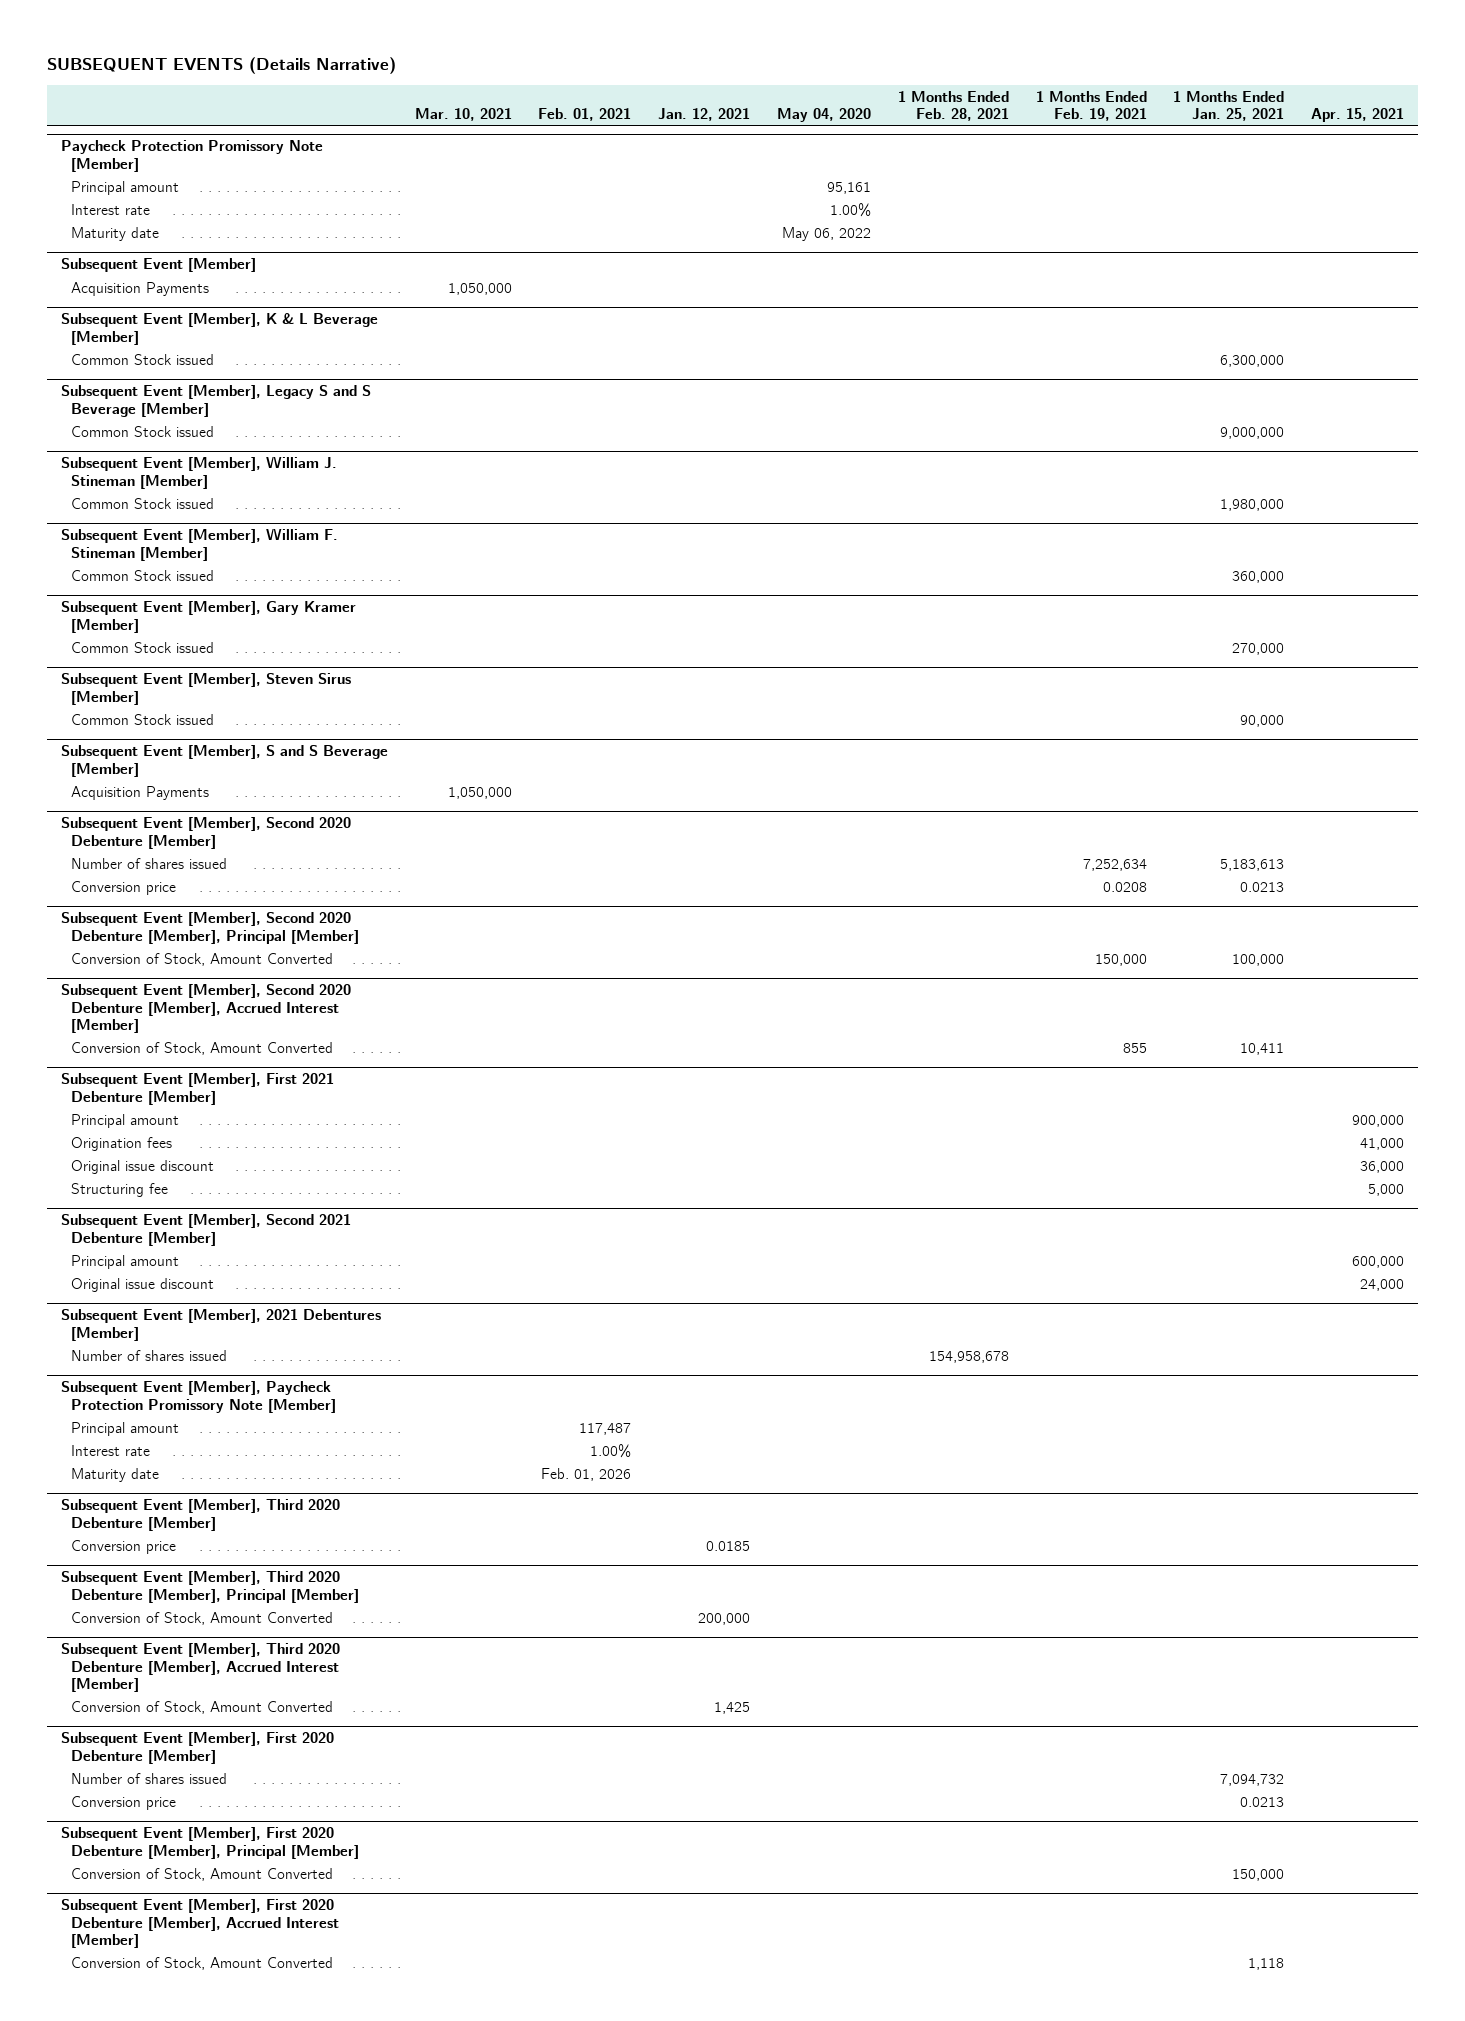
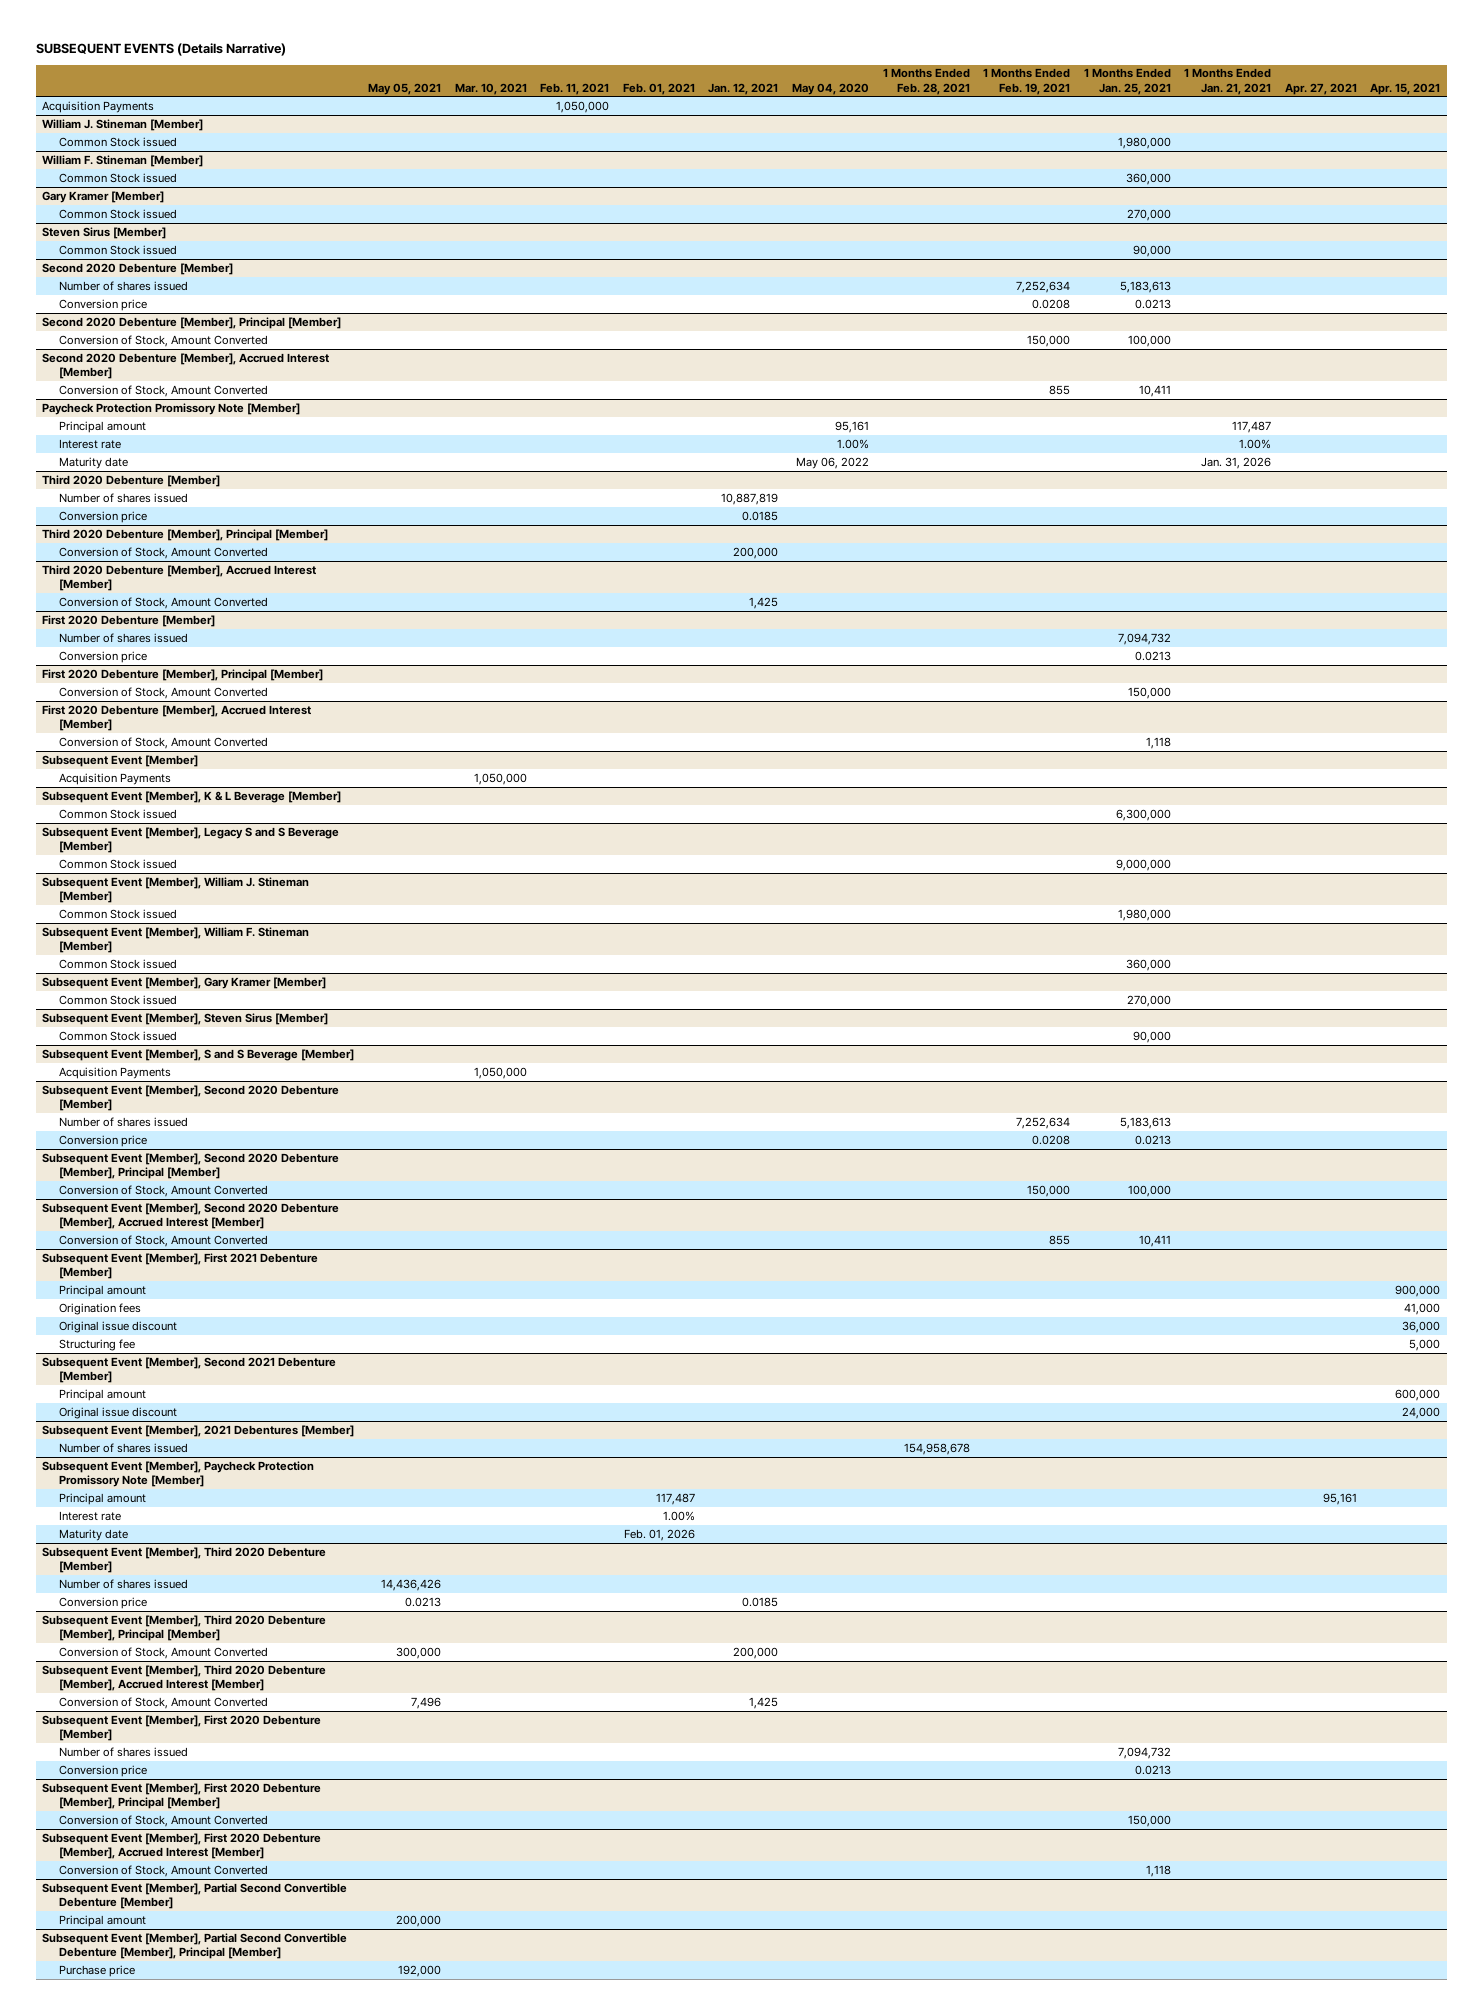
none -> [367,82,441,95] May 05, 2021
none -> [540,82,610,95] Feb. 11, 2021
none -> [1184,68,1272,95] 1 Months Ended Jan. 21, 2021
none -> [1284,82,1357,95] Apr. 27, 2021
none -> [42,100,155,113] Acquisition Payments
none -> [42,118,204,131] William J. Stineman [Member]
none -> [59,136,178,147] Common Stock issued
none -> [42,154,204,167] William F. Stineman [Member]
none -> [59,172,178,183] Common Stock issued
none -> [42,190,165,203] Gary Kramer [Member]
none -> [59,208,178,219] Common Stock issued
none -> [42,226,167,239] Steven Sirus [Member]
none -> [59,244,178,255] Common Stock issued
none -> [42,262,234,275] Second 2020 Debenture [Member]
none -> [59,280,189,291] Number of shares issued
none -> [59,298,148,311] Conversion price
none -> [42,316,342,329] Second 2020 Debenture [Member], Principal [Member]
none -> [59,334,269,347] Conversion of Stock, Amount Converted
none -> [42,352,330,380] Second 2020 Debenture [Member], Accrued Interest [Member]
none -> [59,384,269,397] Conversion of Stock, Amount Converted
none -> [42,474,221,487] Third 2020 Debenture [Member]
none -> [59,492,189,503] Number of shares issued
none -> [59,510,148,523] Conversion price
none -> [42,528,329,541] Third 2020 Debenture [Member], Principal [Member]
none -> [59,546,269,559] Conversion of Stock, Amount Converted
none -> [42,564,317,592] Third 2020 Debenture [Member], Accrued Interest [Member]
none -> [59,596,269,609] Conversion of Stock, Amount Converted
none -> [42,614,216,627] First 2020 Debenture [Member]
none -> [59,632,189,643] Number of shares issued
none -> [59,650,148,663] Conversion price
none -> [42,668,324,681] First 2020 Debenture [Member], Principal [Member]
none -> [59,686,269,699] Conversion of Stock, Amount Converted
none -> [42,704,312,732] First 2020 Debenture [Member], Accrued Interest [Member]
none -> [59,736,269,749] Conversion of Stock, Amount Converted
none -> [59,1578,189,1589] Number of shares issued
none -> [42,1882,348,1910] Subsequent Event [Member], Partial Second Convertible Debenture [Member]
none -> [59,1914,147,1927] Principal amount
none -> [42,1932,348,1960] Subsequent Event [Member], Partial Second Convertible Debenture [Member], Principal [Member]
none -> [59,1964,136,1977] Purchase price

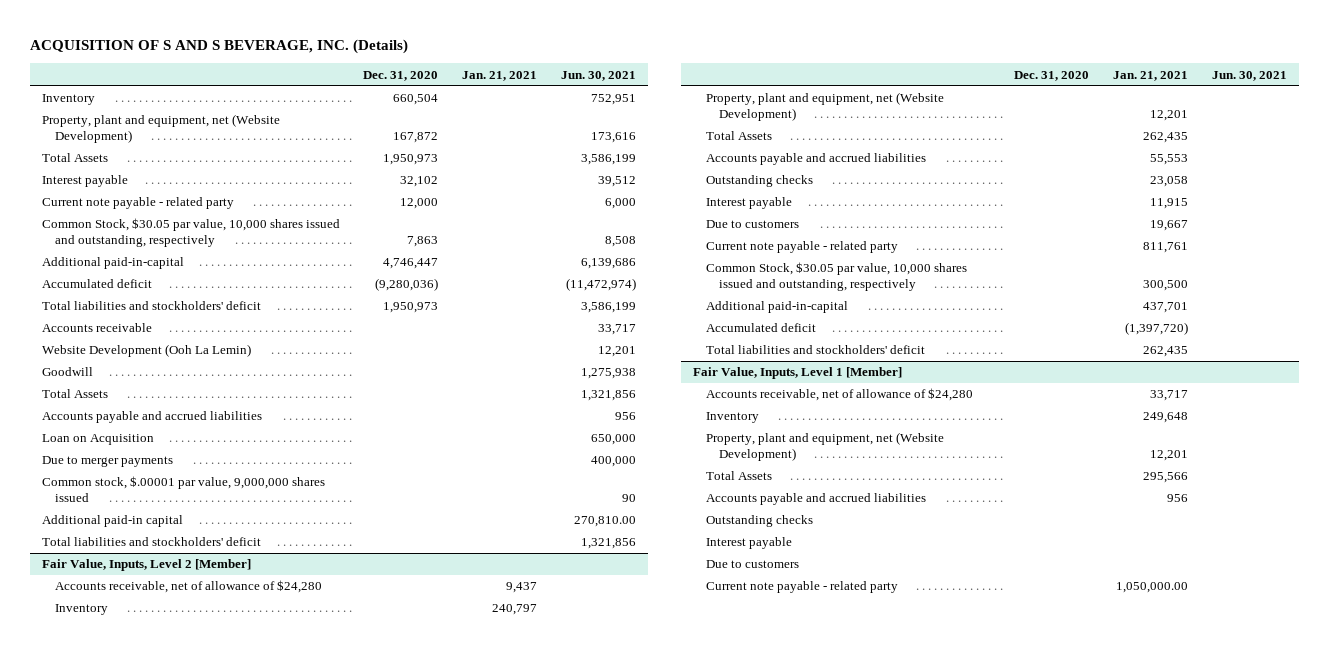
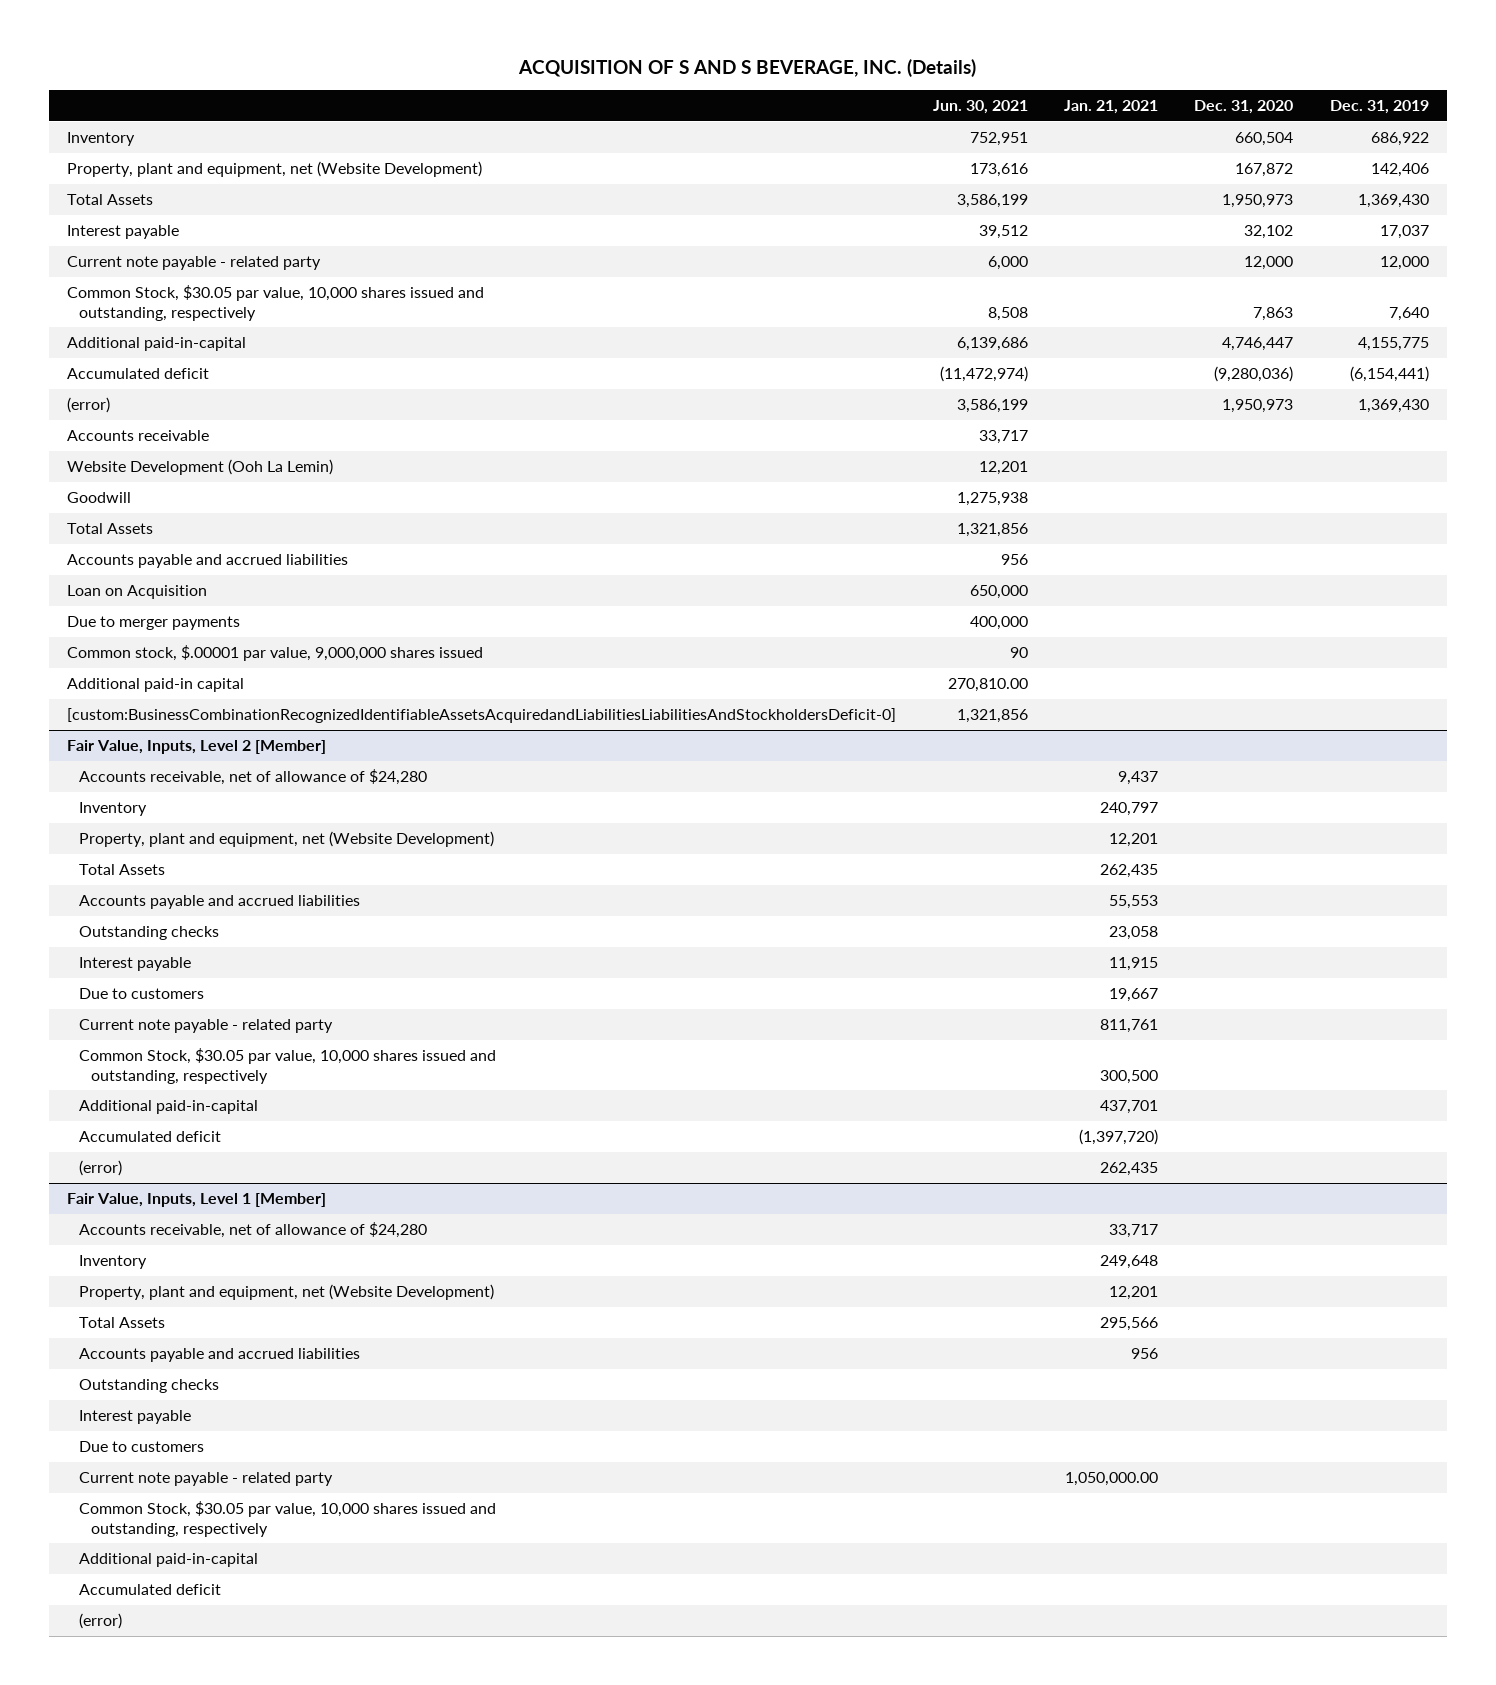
none -> [1329,99,1429,114] Dec. 31, 2019
[41,301,261,311] Total liabilities and stockholders' deficit -> [67,397,111,414] (error)
[41,537,261,547] Total liabilities and stockholders' deficit -> [67,708,897,724] [custom:BusinessCombinationRecognizedIdentifiableAssetsAcquiredandLiabilitiesLiabilitiesAndStockholdersDeficit-0]
[706,345,926,355] Total liabilities and stockholders' deficit -> [79,1160,123,1177] (error)
none -> [79,1501,497,1537] Common Stock, $30.05 par value, 10,000 shares issued and outstanding, respectively
none -> [79,1553,259,1568] Additional paid-in-capital
none -> [79,1584,222,1596] Accumulated deficit
none -> [79,1613,123,1630] (error)

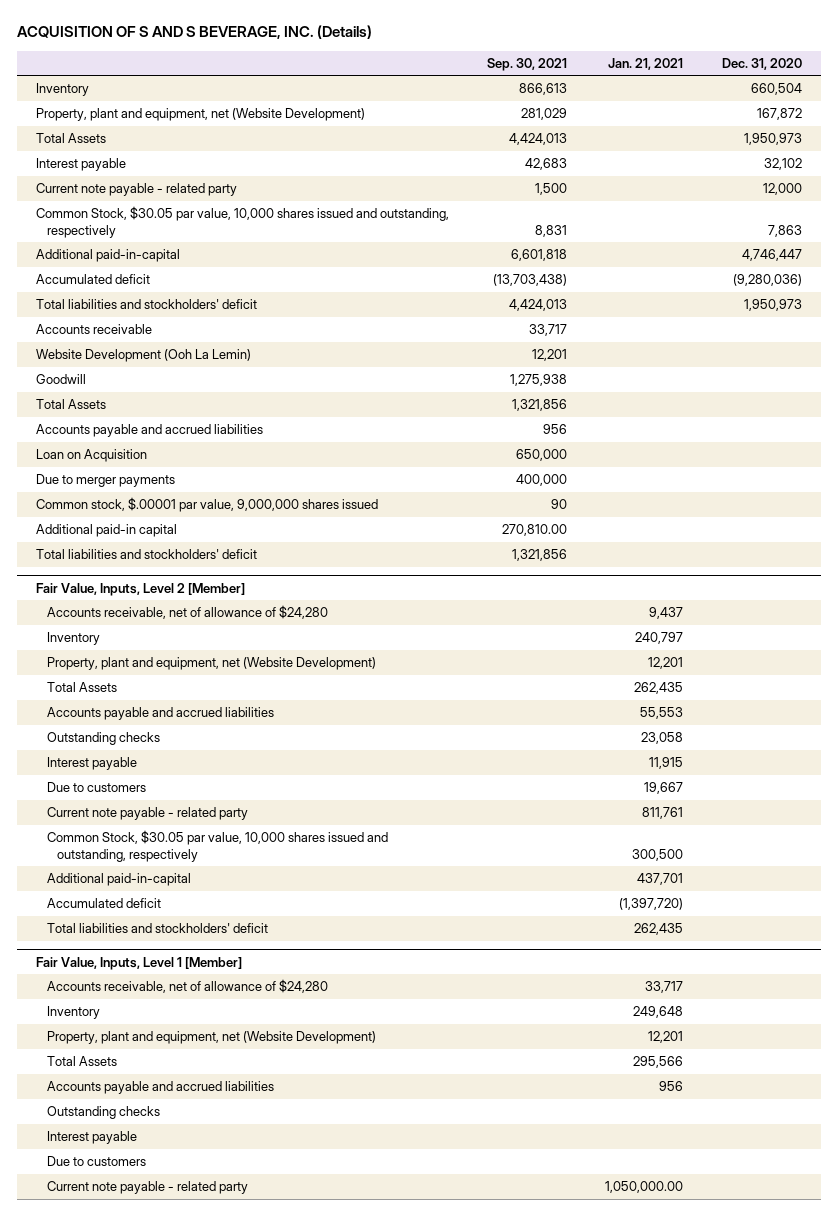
[932,99,1028,114] Jun. 30, 2021 -> none
[1329,99,1429,114] Dec. 31, 2019 -> none
none -> [487,57,568,71] Sep. 30, 2021
[67,397,111,414] (error) -> [36,299,258,310] Total liabilities and stockholders' deficit
[67,708,897,724] [custom:BusinessCombinationRecognizedIdentifiableAssetsAcquiredandLiabilitiesLiabilitiesAndStockholdersDeficit-0] -> [36,549,258,560] Total liabilities and stockholders' deficit
[79,1160,123,1177] (error) -> [46,923,268,934] Total liabilities and stockholders' deficit
[79,1501,497,1537] Common Stock, $30.05 par value, 10,000 shares issued and outstanding, respectively -> none
[79,1553,259,1568] Additional paid-in-capital -> none
[79,1584,222,1596] Accumulated deficit -> none
[79,1613,123,1630] (error) -> none

